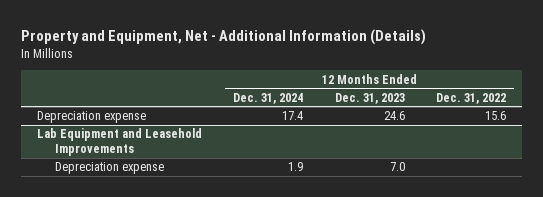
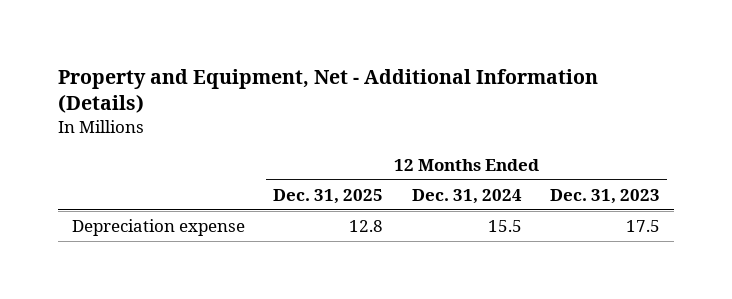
[436,92,507,104] Dec. 31, 2022 -> none
none -> [273,188,384,204] Dec. 31, 2025
[36,128,202,157] Lab Equipment and Leasehold Improvements -> none
[54,162,164,175] Depreciation expense -> none
[282,111,304,121] 17.4 -> [487,220,522,233] 15.5
[383,111,405,121] 24.6 -> [625,220,660,233] 17.5

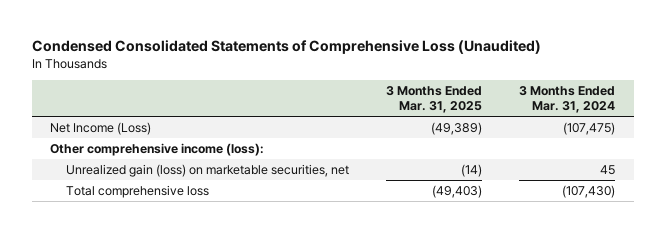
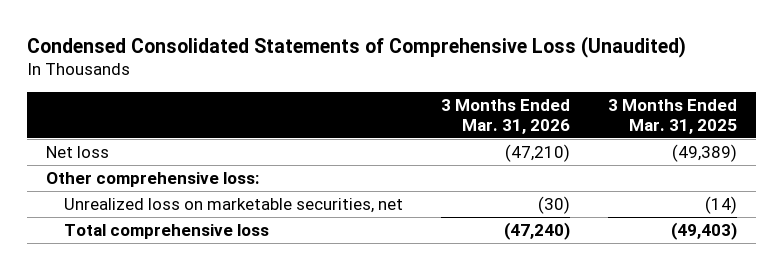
[519,86,616,113] 3 Months Ended Mar. 31, 2024 -> none
none -> [441,99,571,134] 3 Months Ended Mar. 31, 2026
[50,121,152,135] Net Income (Loss) -> [45,145,109,158] Net loss
[50,142,265,156] Other comprehensive income (loss): -> [45,171,259,187] Other comprehensive loss:
[66,163,350,177] Unrealized gain (loss) on marketable securities, net -> [64,197,404,213] Unrealized loss on marketable securities, net

